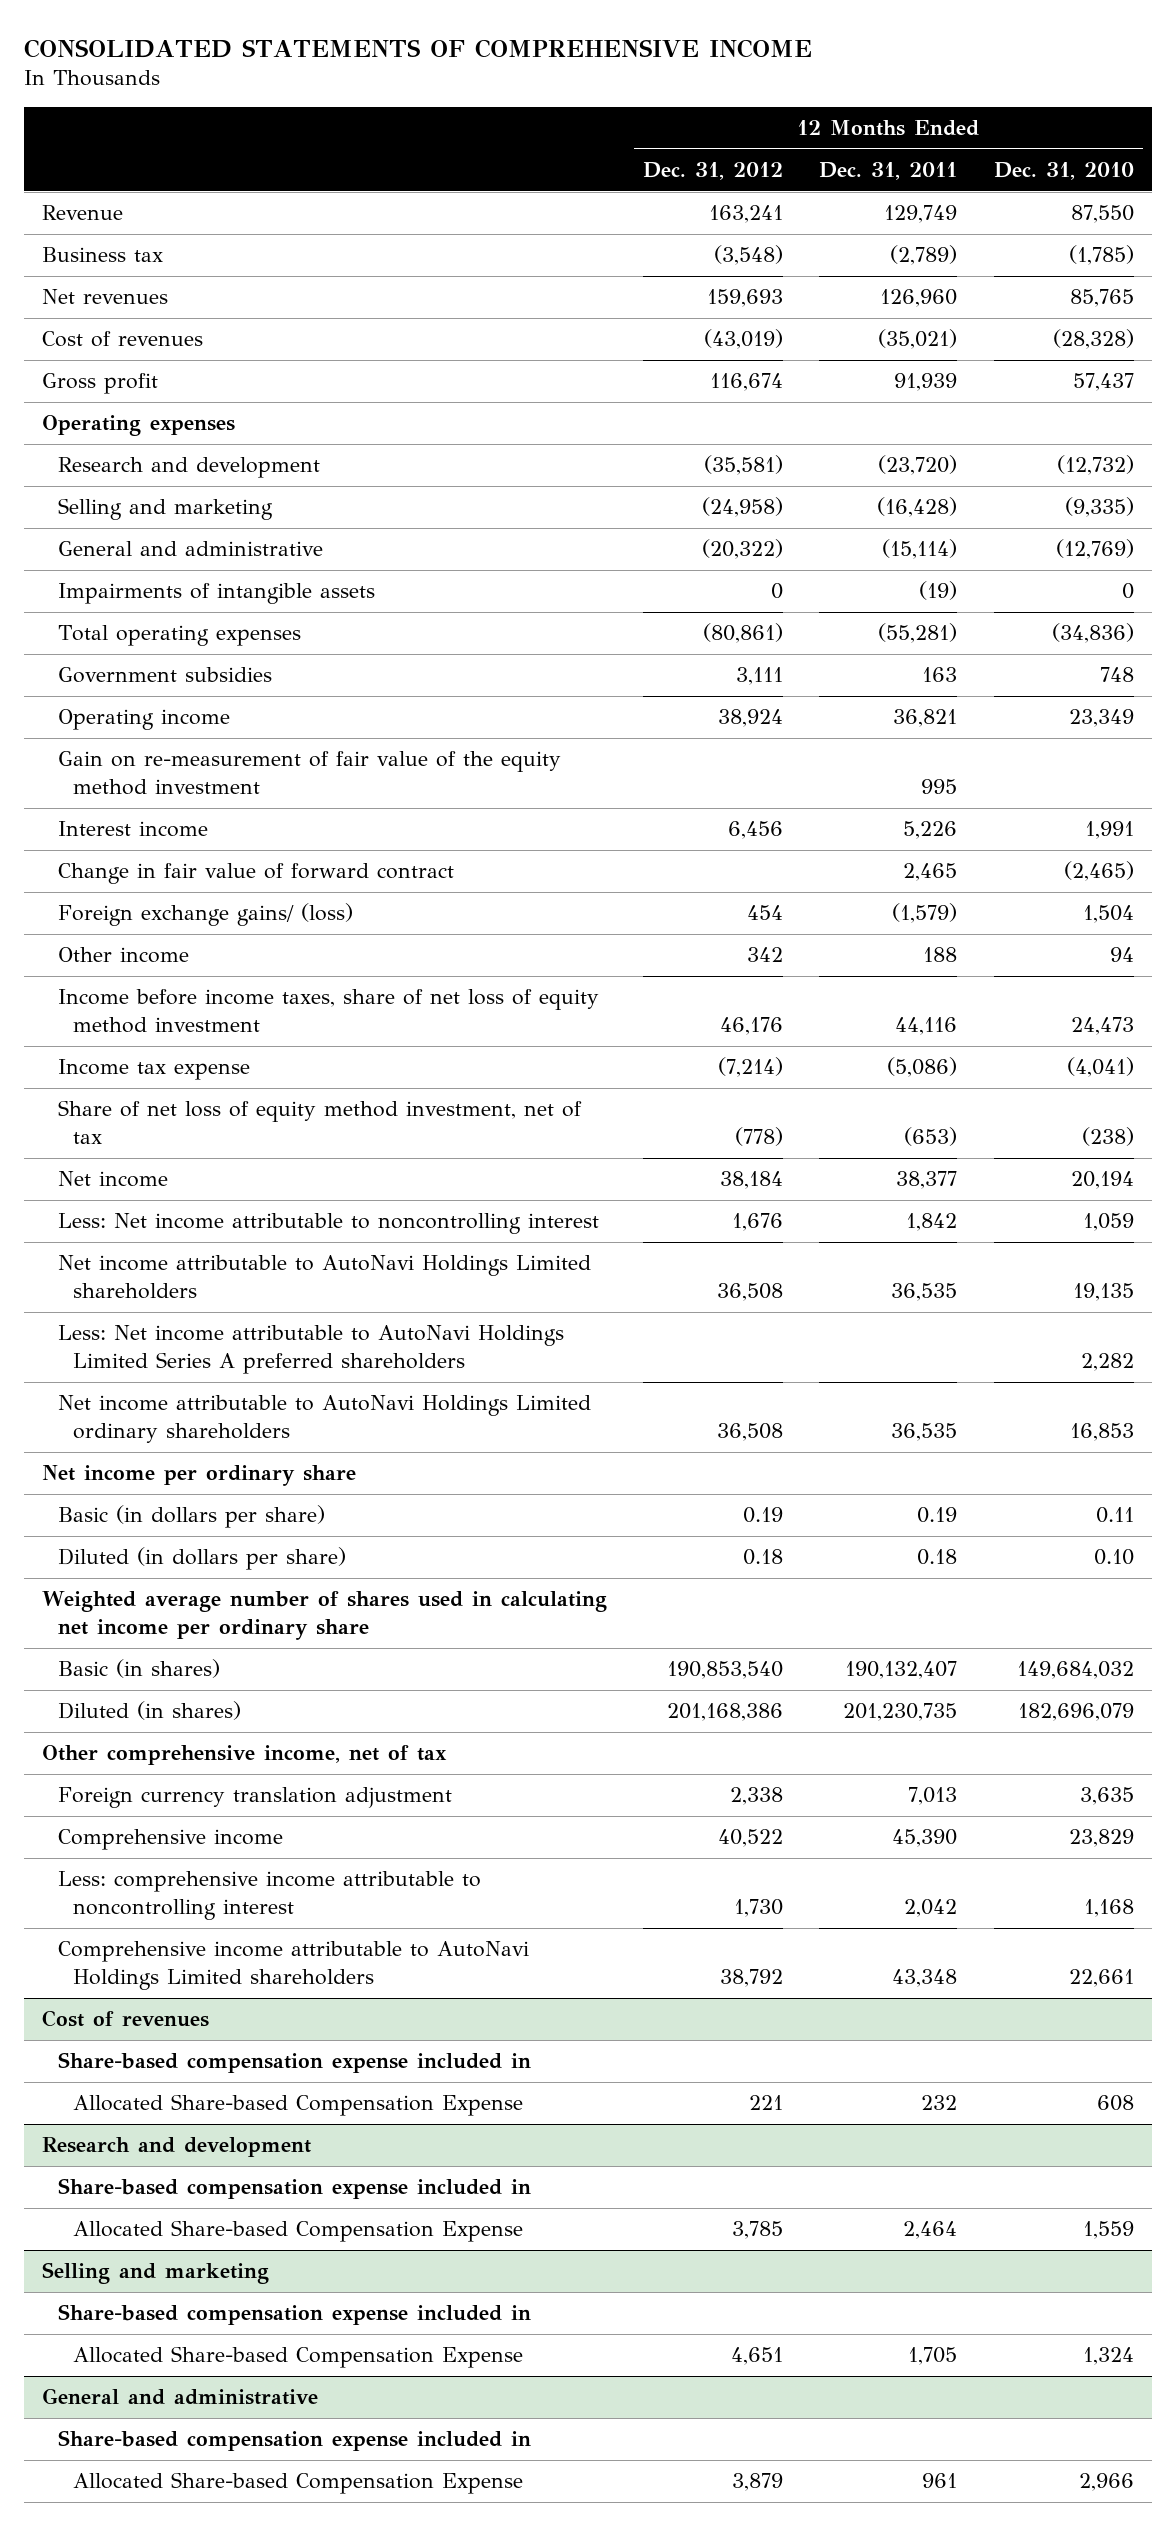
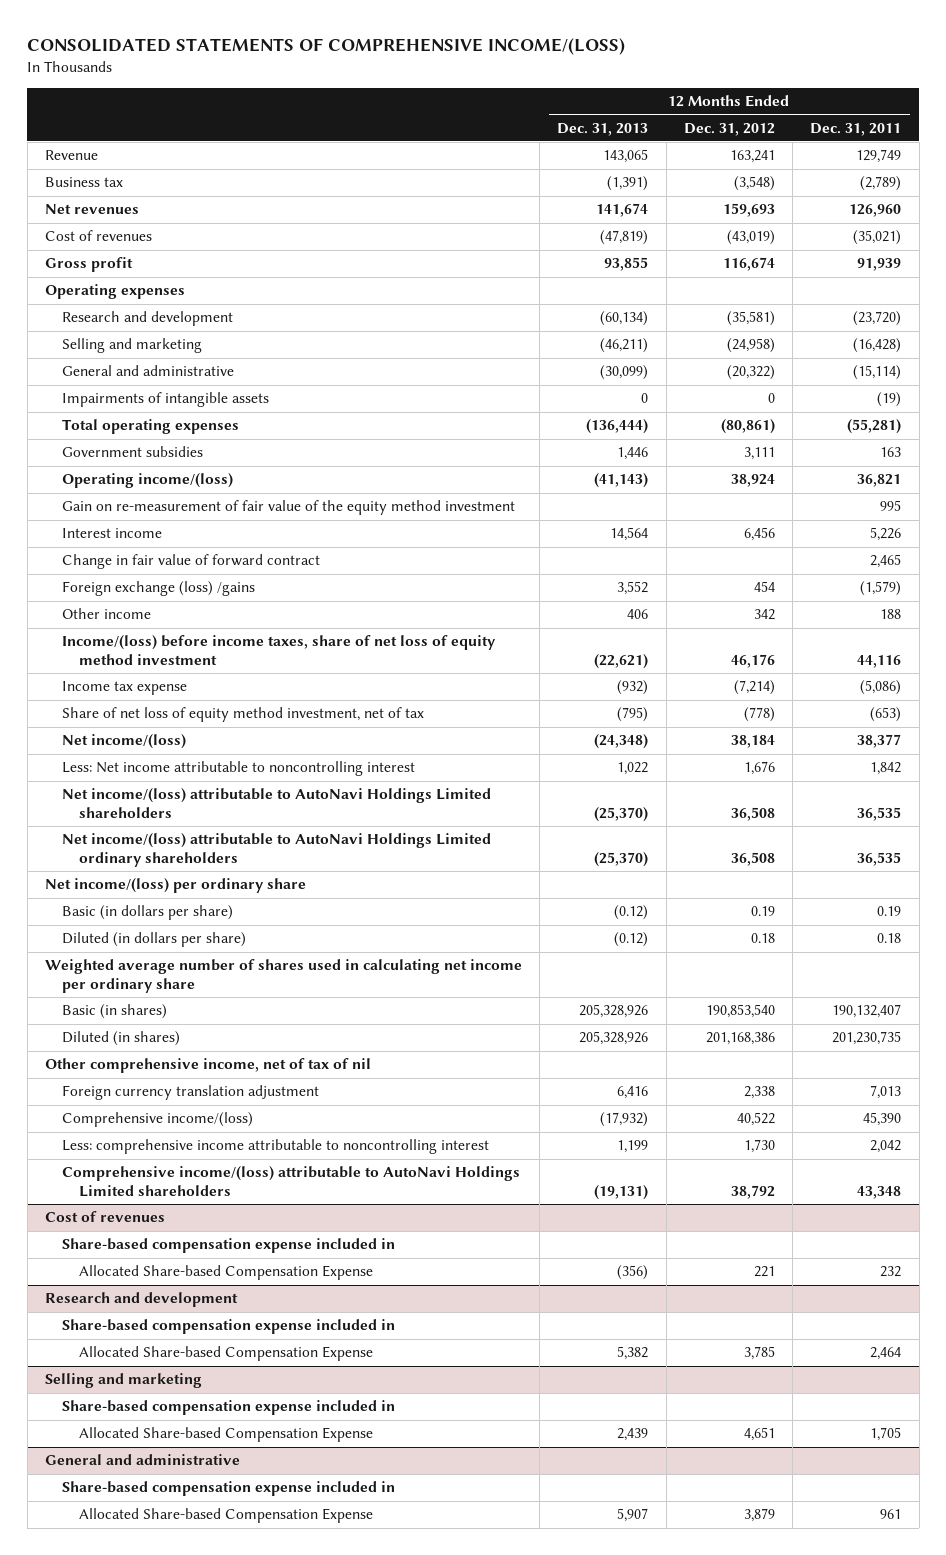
[23,38,812,58] CONSOLIDATED STATEMENTS OF COMPREHENSIVE INCOME -> [27,38,626,56] CONSOLIDATED STATEMENTS OF COMPREHENSIVE INCOME/(LOSS)
[993,162,1134,181] Dec. 31, 2010 -> none
none -> [557,122,649,136] Dec. 31, 2013
[57,709,230,731] Operating income -> [62,473,234,489] Operating income/(loss)
[57,903,353,927] Foreign exchange gains/ (loss) -> [62,581,256,597] Foreign exchange (loss) /gains
[57,989,599,1033] Income before income taxes, share of net loss of equity method investment -> [62,635,497,665] Income/(loss) before income taxes, share of net loss of equity method investment
[57,1171,168,1188] Net income -> [62,734,187,750] Net income/(loss)
[57,1325,564,1374] Less: Net income attributable to AutoNavi Holdings Limited Series A preferred shareholders -> none
[57,1255,591,1299] Net income attributable to AutoNavi Holdings Limited shareholders -> [62,788,492,818] Net income/(loss) attributable to AutoNavi Holdings Limited shareholders
[57,1395,591,1443] Net income attributable to AutoNavi Holdings Limited ordinary shareholders -> [62,833,492,867] Net income/(loss) attributable to AutoNavi Holdings Limited ordinary shareholders
[41,1465,356,1487] Net income per ordinary share -> [44,878,306,894] Net income/(loss) per ordinary share
[41,1745,447,1766] Other comprehensive income, net of tax -> [44,1058,371,1074] Other comprehensive income, net of tax of nil
[57,1829,283,1851] Comprehensive income -> [62,1112,254,1128] Comprehensive income/(loss)
[57,1941,529,1990] Comprehensive income attributable to AutoNavi Holdings Limited shareholders -> [62,1166,521,1197] Comprehensive income/(loss) attributable to AutoNavi Holdings Limited shareholders

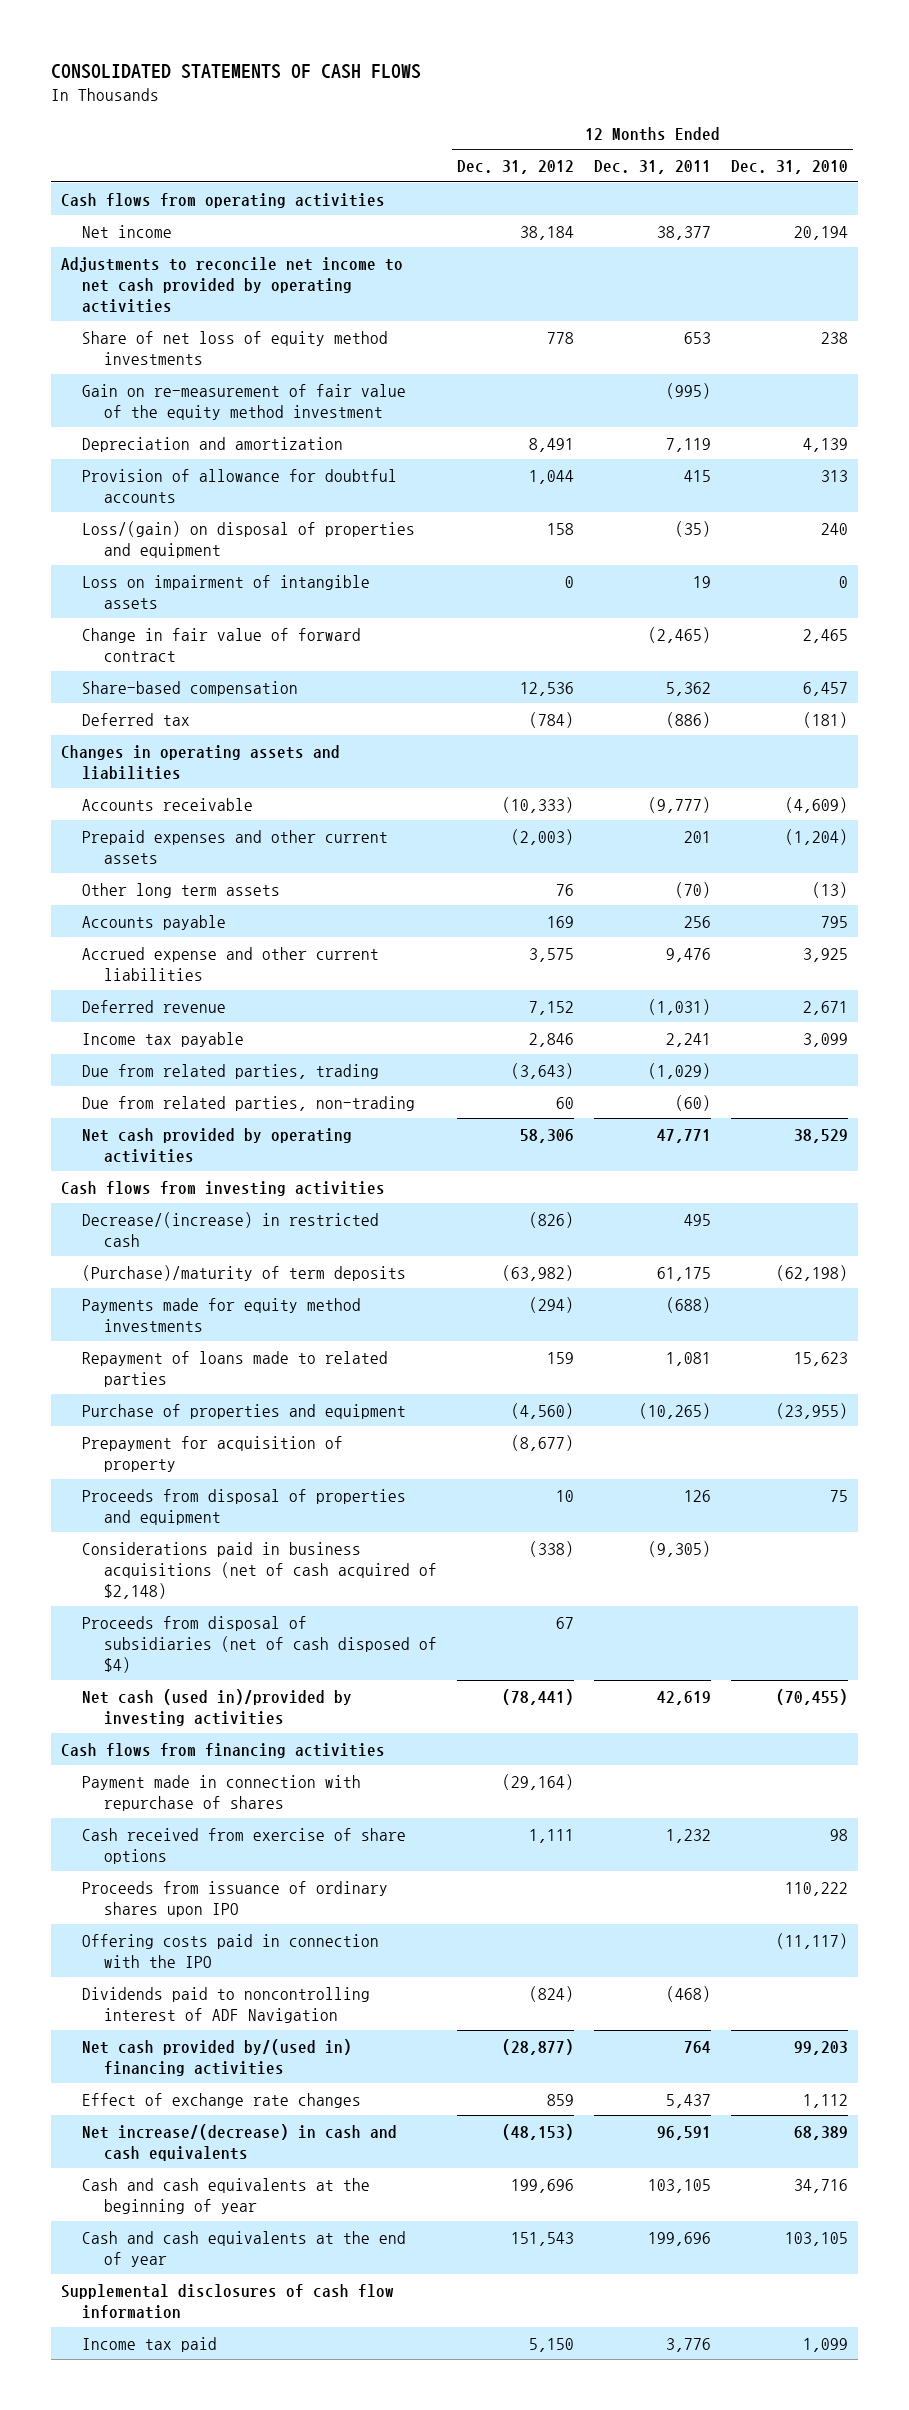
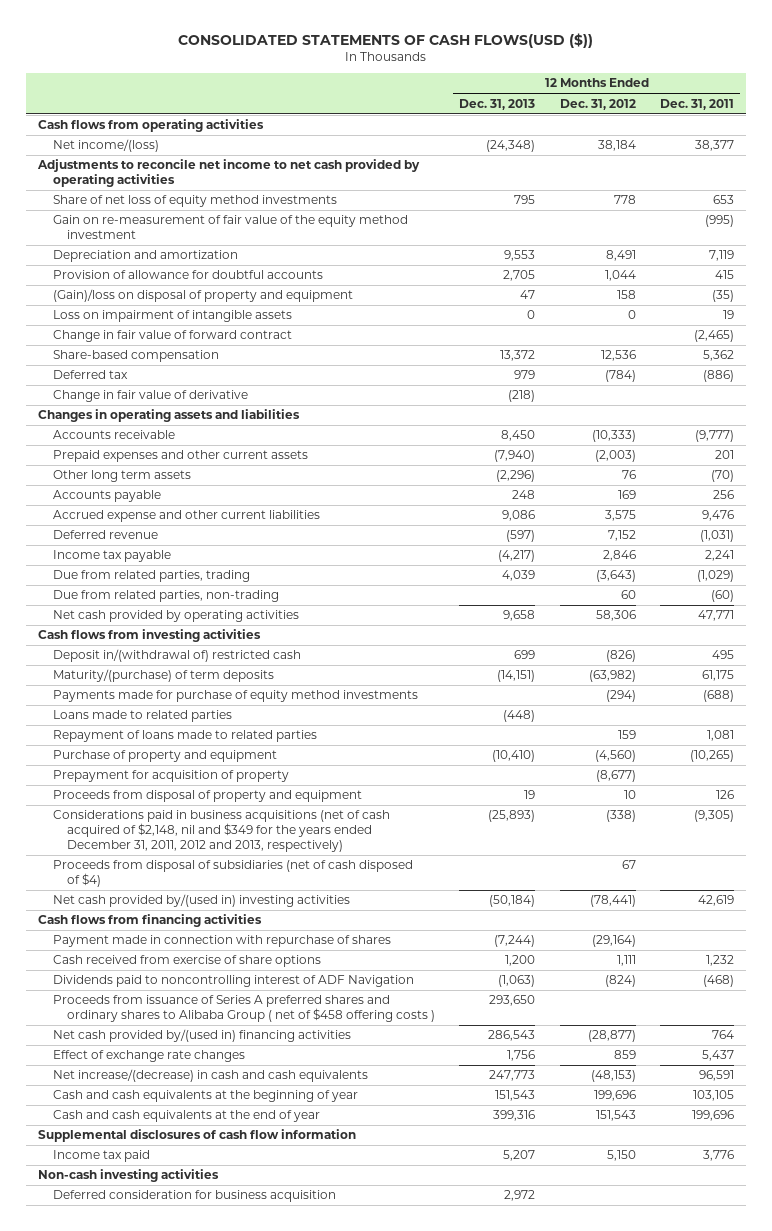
[50,64,421,80] CONSOLIDATED STATEMENTS OF CASH FLOWS -> [178,32,594,48] CONSOLIDATED STATEMENTS OF CASH FLOWS(USD ($))
[731,160,849,175] Dec. 31, 2010 -> none
none -> [459,98,536,110] Dec. 31, 2013
[82,224,173,238] Net income -> [52,139,159,153] Net income/(loss)
[82,520,416,558] Loss/(gain) on disposal of properties and equipment -> [52,289,353,303] (Gain)/loss on disposal of property and equipment
none -> [52,390,248,403] Change in fair value of derivative
[82,1211,380,1247] Decrease/(increase) in restricted cash -> [52,649,301,663] Deposit in/(withdrawal of) restricted cash
[82,1264,407,1281] (Purchase)/maturity of term deposits -> [52,669,274,683] Maturity/(purchase) of term deposits
[82,1297,362,1332] Payments made for equity method investments -> [52,690,418,703] Payments made for purchase of equity method investments
none -> [52,710,232,723] Loans made to related parties
[82,1403,407,1419] Purchase of properties and equipment -> [52,750,277,763] Purchase of property and equipment
[82,1488,407,1525] Proceeds from disposal of properties and equipment -> [52,790,362,803] Proceeds from disposal of property and equipment
[82,1541,438,1599] Considerations paid in business acquisitions (net of cash acquired of $2,148) -> [52,810,390,853] Considerations paid in business acquisitions (net of cash acquired of $2,148, nil and $349 for the years ended December 31, 2011, 2012 and 2013, respectively)
[82,1688,353,1726] Net cash (used in)/provided by investing activities -> [52,894,350,908] Net cash provided by/(used in) investing activities
[82,1880,389,1917] Proceeds from issuance of ordinary shares upon IPO -> none
[82,1933,380,1968] Offering costs paid in connection with the IPO -> none
none -> [52,995,436,1023] Proceeds from issuance of Series A preferred shares and ordinary shares to Alibaba Group ( net of $458 offering costs )
none -> [38,1169,220,1183] Non-cash investing activities
none -> [52,1190,336,1203] Deferred consideration for business acquisition

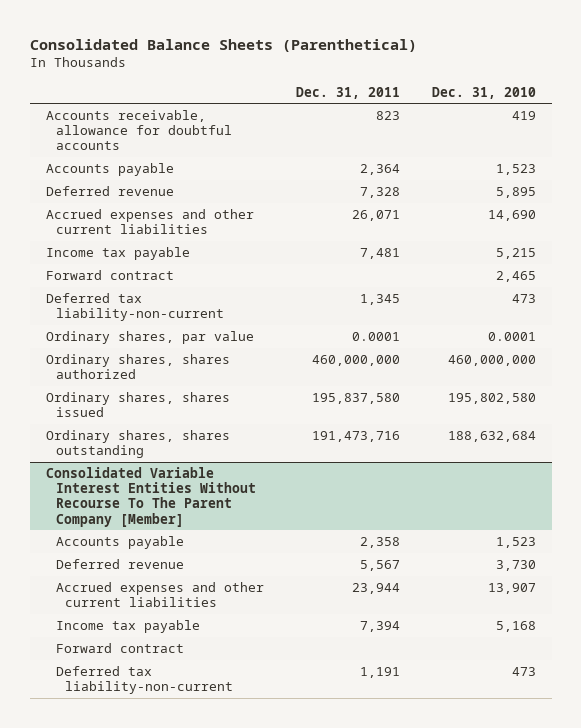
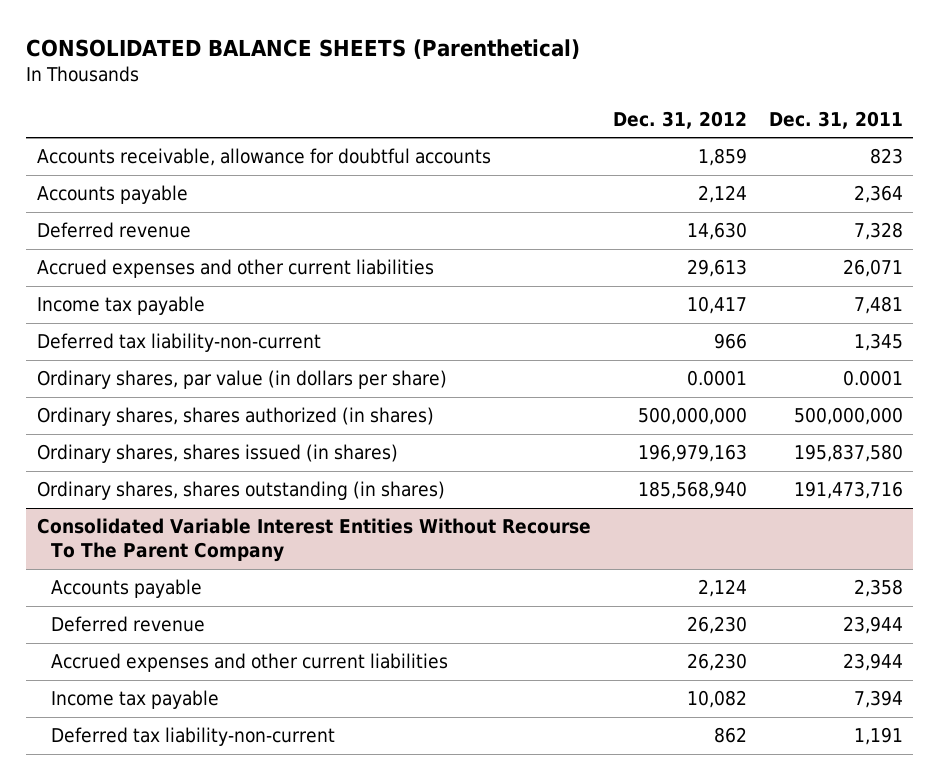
[29,38,417,52] Consolidated Balance Sheets (Parenthetical) -> [26,38,581,59] CONSOLIDATED BALANCE SHEETS (Parenthetical)
[431,86,536,99] Dec. 31, 2010 -> none
none -> [612,110,747,129] Dec. 31, 2012
[45,270,174,281] Forward contract -> none
[45,331,254,345] Ordinary shares, par value -> [36,370,447,390] Ordinary shares, par value (in dollars per share)
[45,354,230,380] Ordinary shares, shares authorized -> [36,407,434,427] Ordinary shares, shares authorized (in shares)
[311,355,400,367] 460,000,000 -> [793,407,903,426] 500,000,000
[45,392,230,418] Ordinary shares, shares issued -> [36,444,398,464] Ordinary shares, shares issued (in shares)
[45,430,230,459] Ordinary shares, shares outstanding -> [36,481,445,501] Ordinary shares, shares outstanding (in shares)
[45,467,256,527] Consolidated Variable Interest Entities Without Recourse To The Parent Company [Member] -> [36,518,591,563] Consolidated Variable Interest Entities Without Recourse To The Parent Company
[359,560,400,572] 5,567 -> [842,616,903,635] 23,944
[55,643,184,654] Forward contract -> none

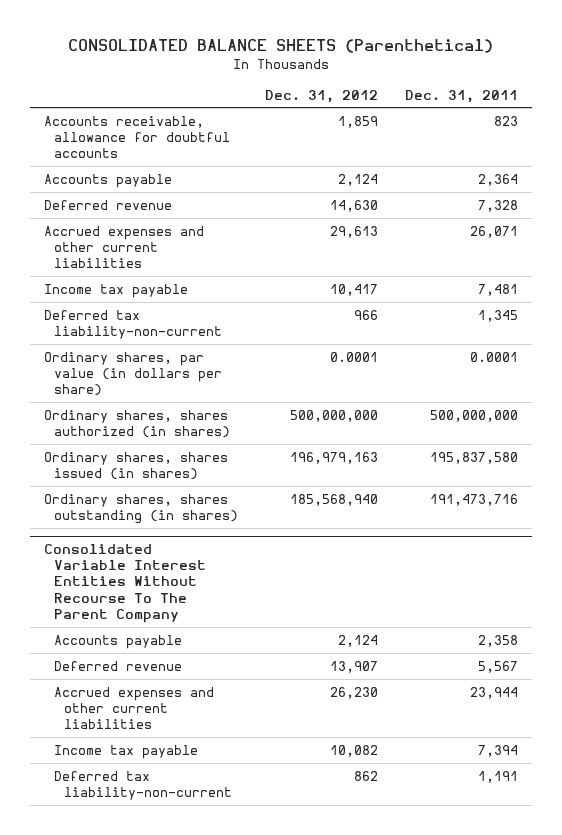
[686,616,747,635] 26,230 -> [330,660,379,673] 13,907
[842,616,903,635] 23,944 -> [478,660,519,673] 5,567

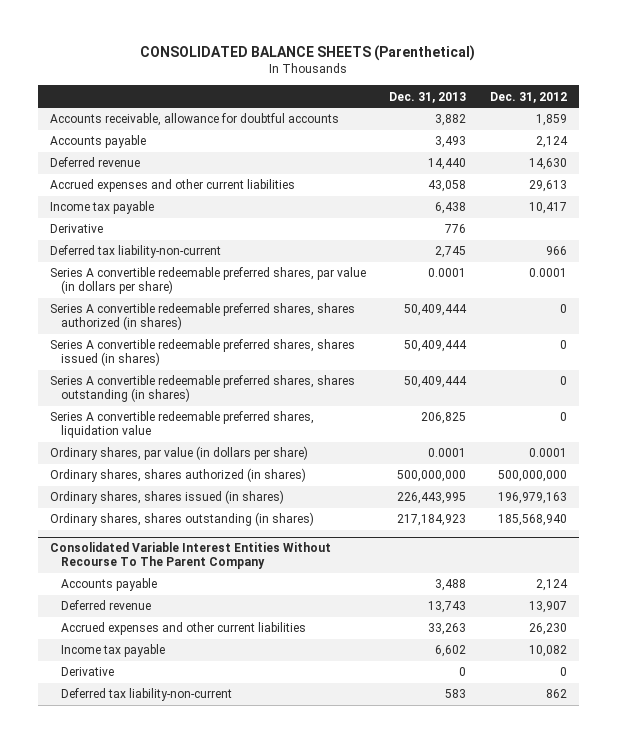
[405,89,519,103] Dec. 31, 2011 -> none
none -> [389,91,467,103] Dec. 31, 2013
none -> [49,224,103,234] Derivative
none -> [49,267,366,295] Series A convertible redeemable preferred shares, par value (in dollars per share)
none -> [49,303,355,331] Series A convertible redeemable preferred shares, shares authorized (in shares)
none -> [49,339,355,367] Series A convertible redeemable preferred shares, shares issued (in shares)
none -> [49,375,355,403] Series A convertible redeemable preferred shares, shares outstanding (in shares)
none -> [49,411,314,439] Series A convertible redeemable preferred shares, liquidation value
none -> [61,667,115,677] Derivative

